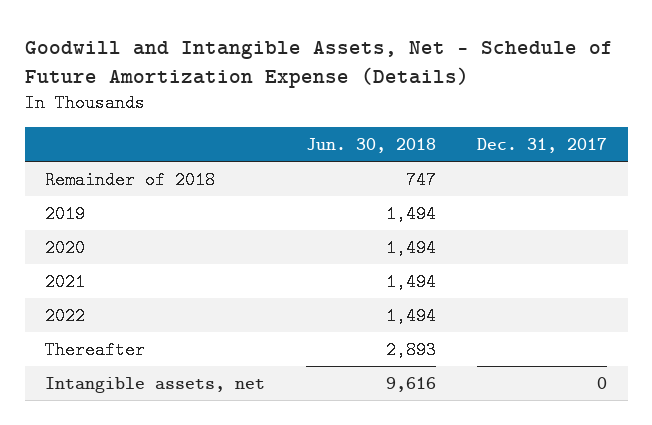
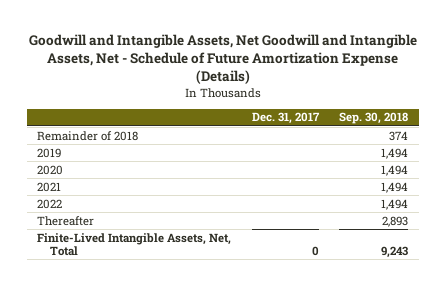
[24,40,613,89] Goodwill and Intangible Assets, Net - Schedule of Future Amortization Expense (Details) -> [28,34,417,85] Goodwill and Intangible Assets, Net Goodwill and Intangible Assets, Net - Schedule of Future Amortization Expense (Details)
[306,137,437,153] Jun. 30, 2018 -> none
none -> [339,112,409,125] Sep. 30, 2018
[45,376,266,393] Intangible assets, net -> [37,232,232,257] Finite-Lived Intangible Assets, Net, Total

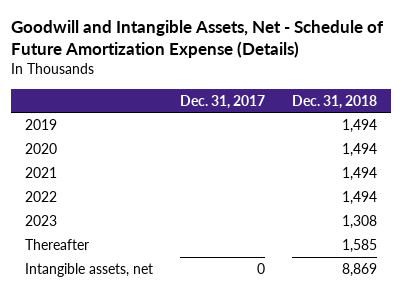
[28,34,417,85] Goodwill and Intangible Assets, Net Goodwill and Intangible Assets, Net - Schedule of Future Amortization Expense (Details) -> [11,20,385,59] Goodwill and Intangible Assets, Net - Schedule of Future Amortization Expense (Details)
[339,112,409,125] Sep. 30, 2018 -> none
none -> [292,94,378,109] Dec. 31, 2018
[37,130,139,141] Remainder of 2018 -> none
none -> [24,214,57,226] 2023
[37,232,232,257] Finite-Lived Intangible Assets, Net, Total -> [24,262,153,277] Intangible assets, net

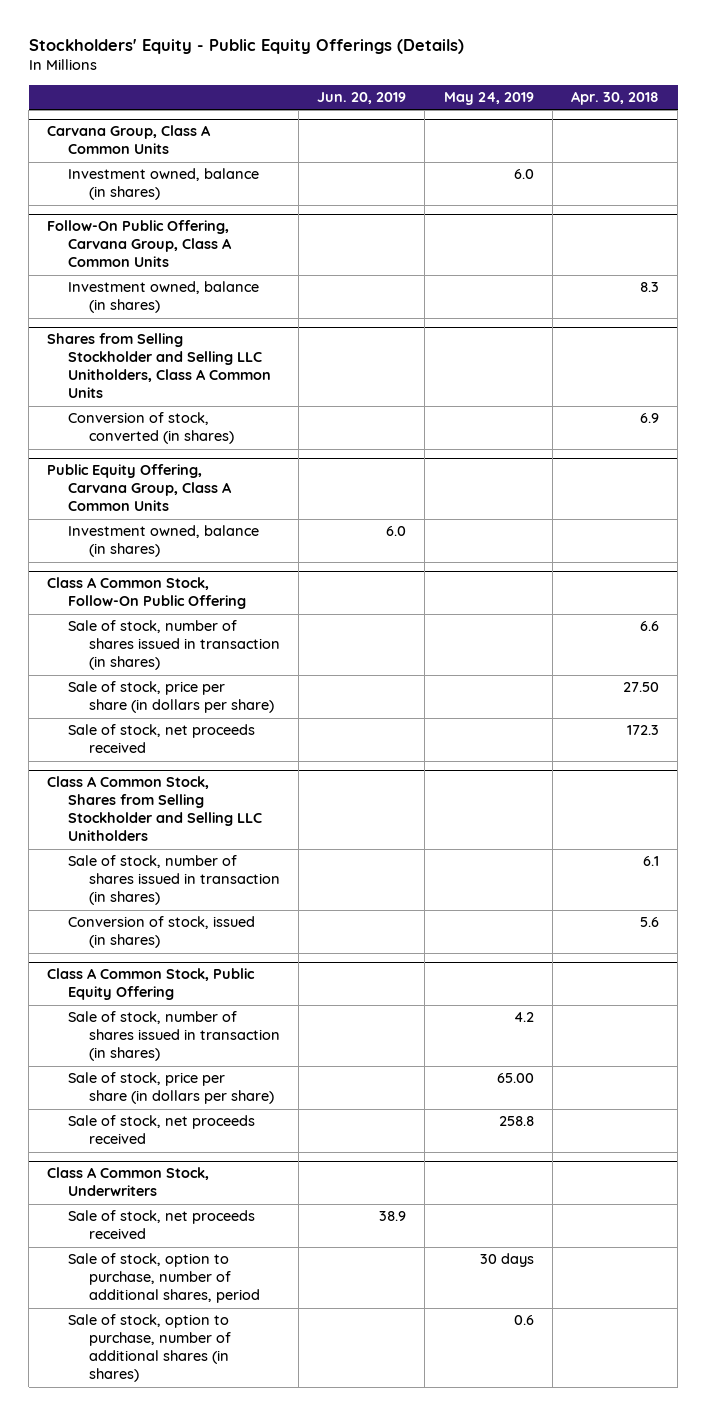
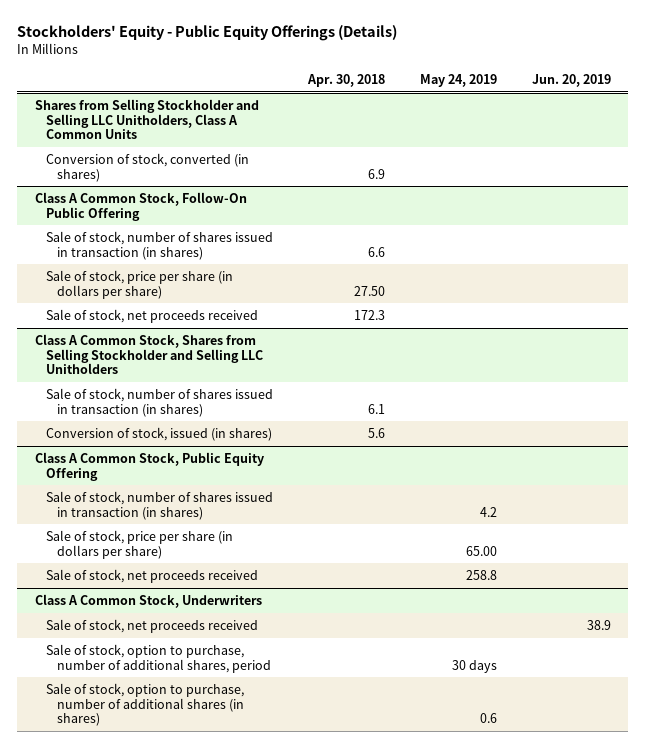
[47,125,212,155] Carvana Group, Class A Common Units -> none
[68,168,260,201] Investment owned, balance (in shares) -> none
[47,220,233,268] Follow-On Public Offering, Carvana Group, Class A Common Units -> none
[68,281,260,314] Investment owned, balance (in shares) -> none
[47,464,233,512] Public Equity Offering, Carvana Group, Class A Common Units -> none
[68,525,260,558] Investment owned, balance (in shares) -> none

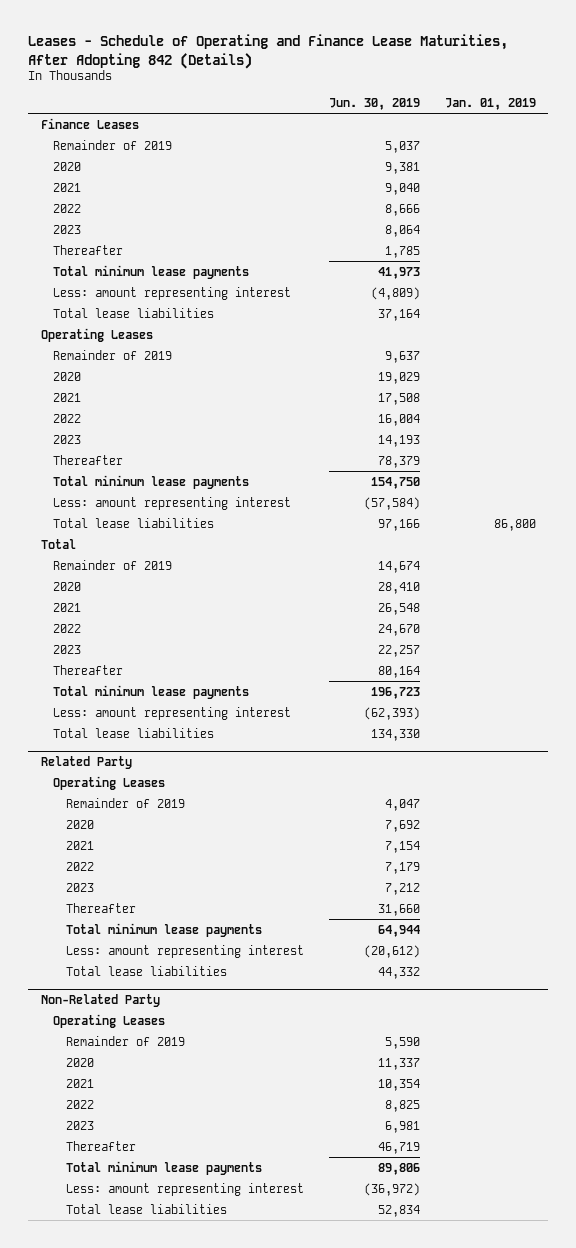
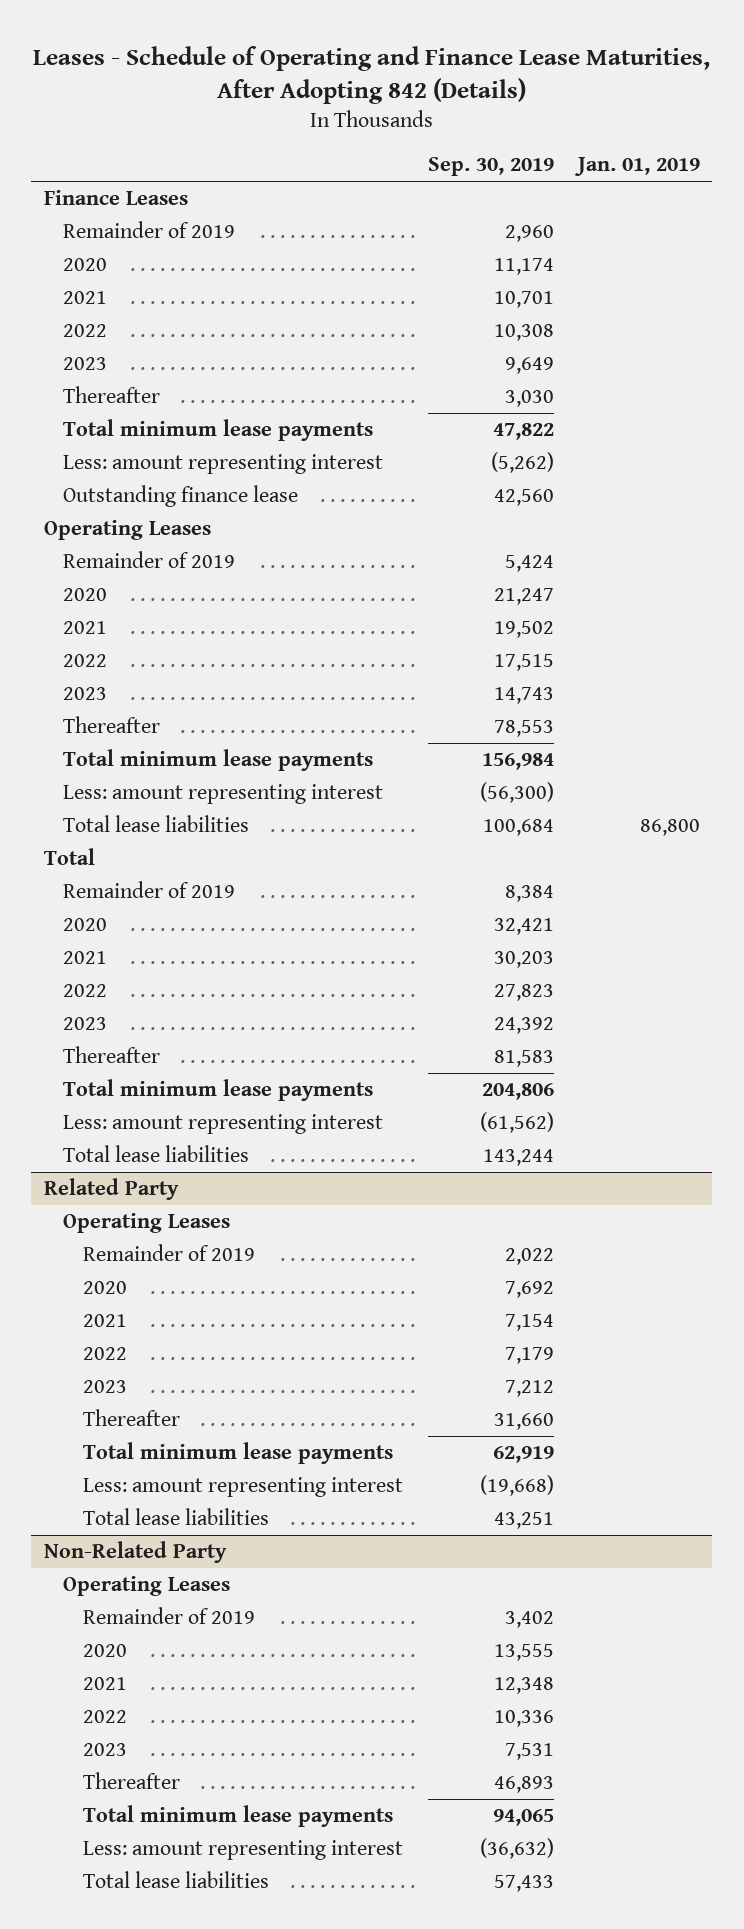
[328,97,420,110] Jun. 30, 2019 -> none
none -> [427,157,554,177] Sep. 30, 2019
[53,307,215,318] Total lease liabilities -> [63,485,299,508] Outstanding finance lease

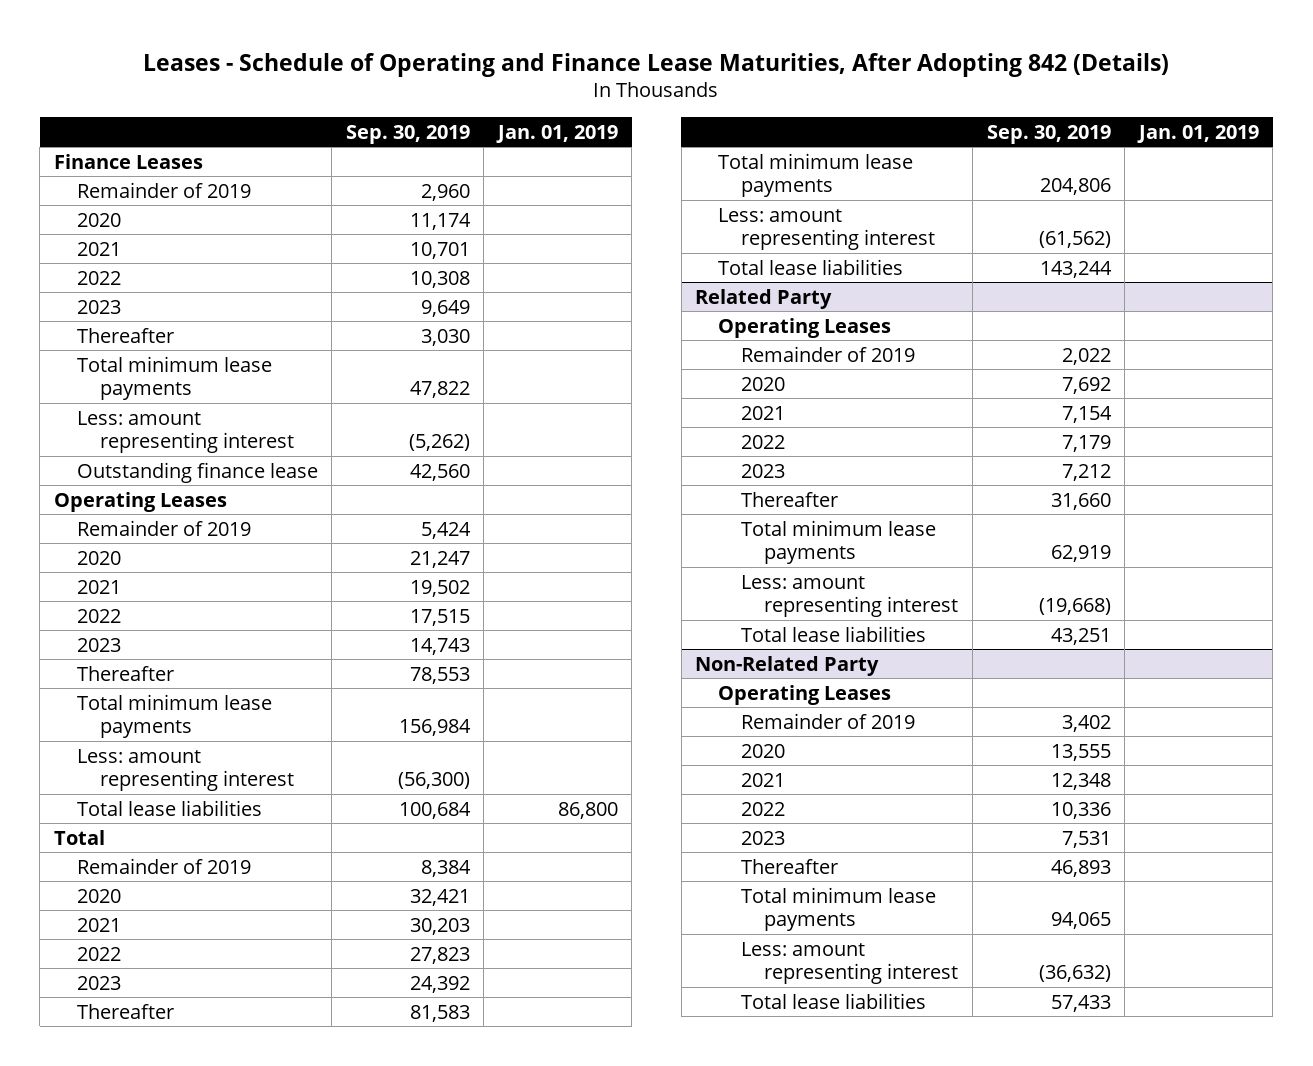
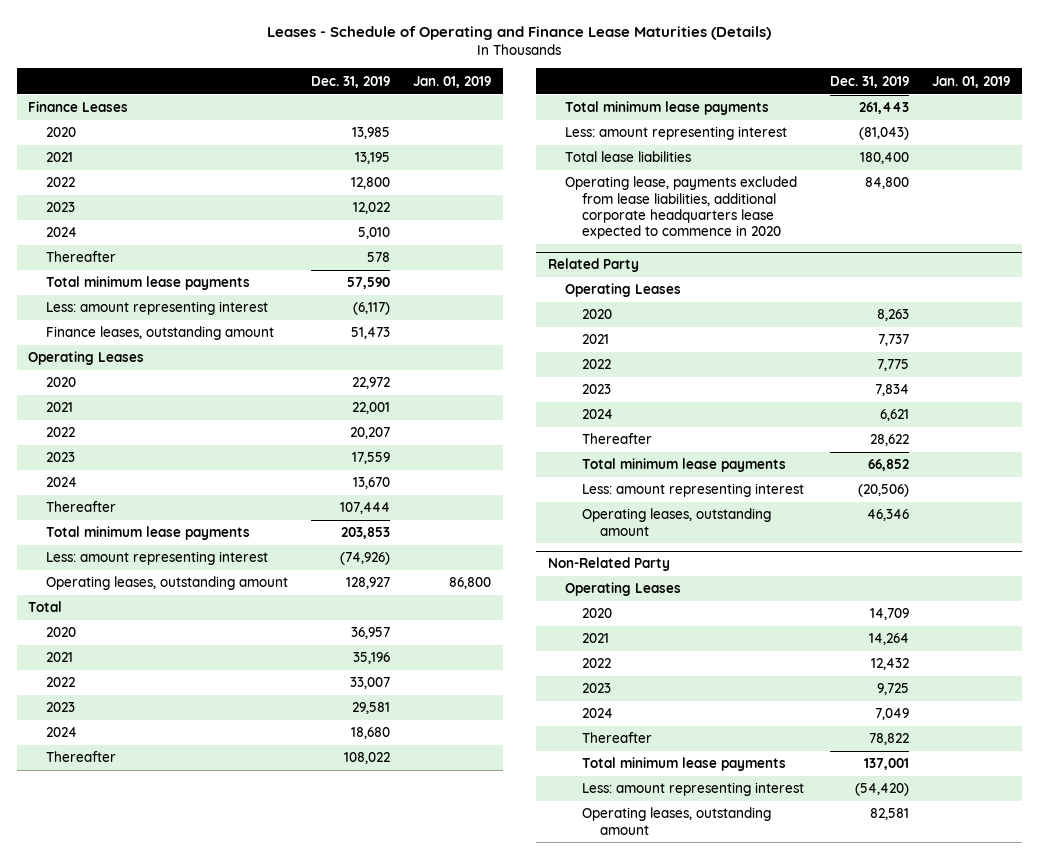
[143,52,1170,77] Leases - Schedule of Operating and Finance Lease Maturities, After Adopting 842 (Details) -> [267,26,772,41] Leases - Schedule of Operating and Finance Lease Maturities (Details)
[345,124,470,144] Sep. 30, 2019 -> none
none -> [310,75,390,88] Dec. 31, 2019
[76,181,251,198] Remainder of 2019 -> none
none -> [45,227,77,238] 2024
[76,461,318,483] Outstanding finance lease -> [45,326,274,341] Finance leases, outstanding amount
[76,519,251,536] Remainder of 2019 -> none
none -> [45,477,77,488] 2024
[76,799,262,816] Total lease liabilities -> [45,576,288,591] Operating leases, outstanding amount
[76,857,251,874] Remainder of 2019 -> none
none -> [45,727,77,738] 2024
none -> [565,176,798,240] Operating lease, payments excluded from lease liabilities, additional corporate headquarters lease expected to commence in 2020
[740,345,915,362] Remainder of 2019 -> none
none -> [582,409,614,420] 2024
[740,625,926,642] Total lease liabilities -> [582,508,772,536] Operating leases, outstanding amount
[740,712,915,729] Remainder of 2019 -> none
none -> [582,708,614,719] 2024
[740,992,926,1009] Total lease liabilities -> [582,807,772,835] Operating leases, outstanding amount

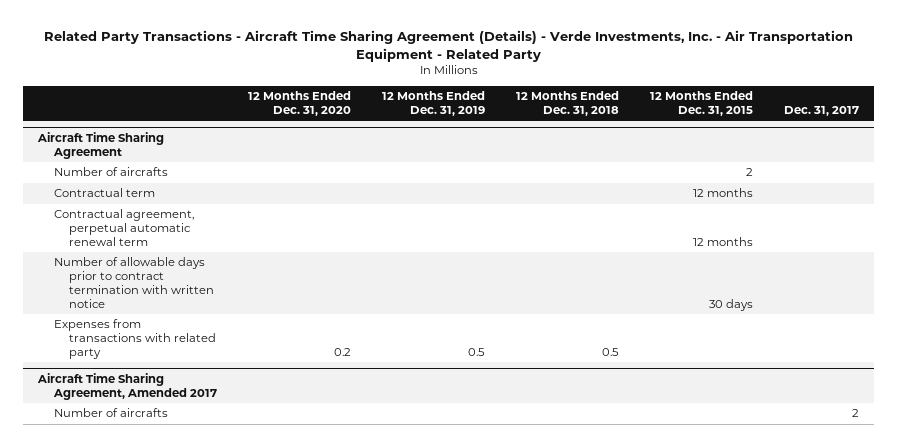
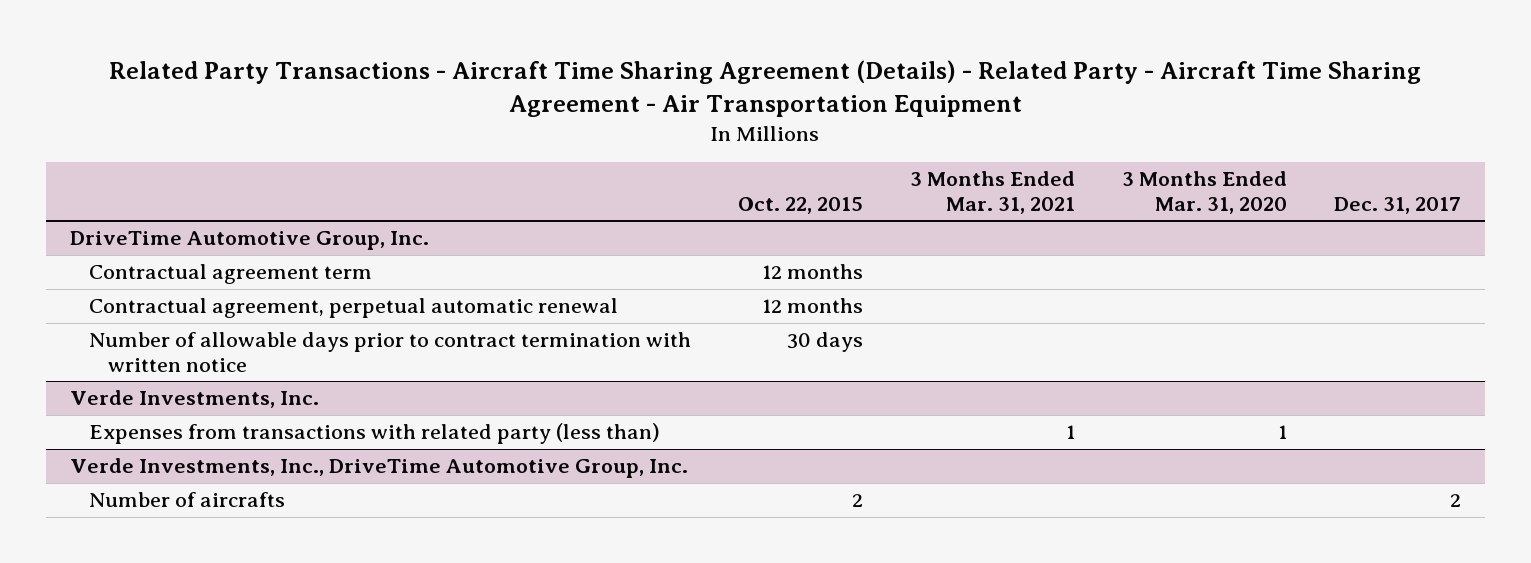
[43,29,853,62] Related Party Transactions - Aircraft Time Sharing Agreement (Details) - Verde Investments, Inc. - Air Transportation Equipment - Related Party -> [109,60,1422,118] Related Party Transactions - Aircraft Time Sharing Agreement (Details) - Related Party - Aircraft Time Sharing Agreement - Air Transportation Equipment
[247,91,351,117] 12 Months Ended Dec. 31, 2020 -> none
[381,91,485,117] 12 Months Ended Dec. 31, 2019 -> none
[515,91,619,117] 12 Months Ended Dec. 31, 2018 -> none
[649,91,753,117] 12 Months Ended Dec. 31, 2015 -> none
none -> [737,196,863,214] Oct. 22, 2015
none -> [909,171,1075,214] 3 Months Ended Mar. 31, 2021
none -> [1122,171,1288,214] 3 Months Ended Mar. 31, 2020
[37,132,165,160] Aircraft Time Sharing Agreement -> none
[53,167,168,177] Number of aircrafts -> none
[53,188,155,198] Contractual term -> none
[53,209,194,247] Contractual agreement, perpetual automatic renewal term -> none
[53,257,214,309] Number of allowable days prior to contract termination with written notice -> none
[53,319,216,360] Expenses from transactions with related party -> none
none -> [69,231,429,251] DriveTime Automotive Group, Inc.
none -> [88,264,372,285] Contractual agreement term
none -> [88,298,618,319] Contractual agreement, perpetual automatic renewal
none -> [88,332,691,372] Number of allowable days prior to contract termination with written notice
none -> [69,390,319,409] Verde Investments, Inc.
none -> [88,423,660,445] Expenses from transactions with related party (less than)
[37,373,217,401] Aircraft Time Sharing Agreement, Amended 2017 -> [69,458,688,479] Verde Investments, Inc., DriveTime Automotive Group, Inc.

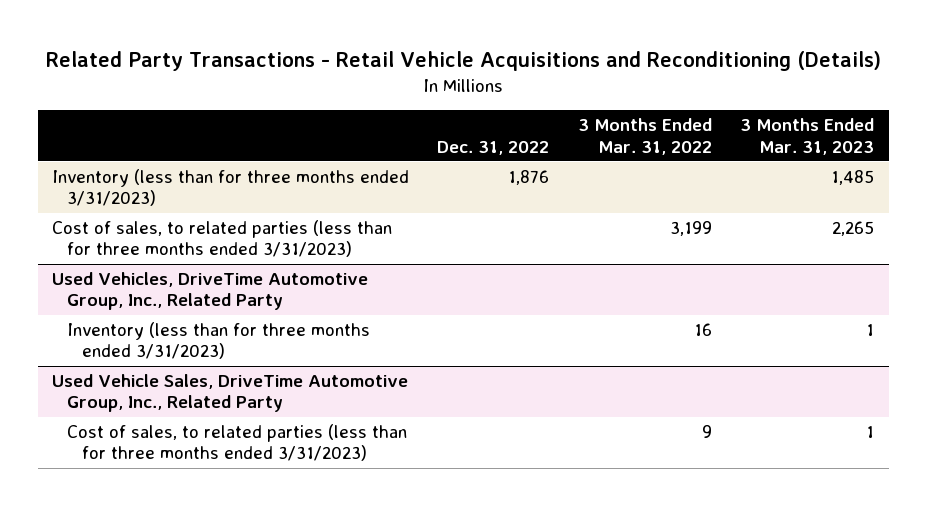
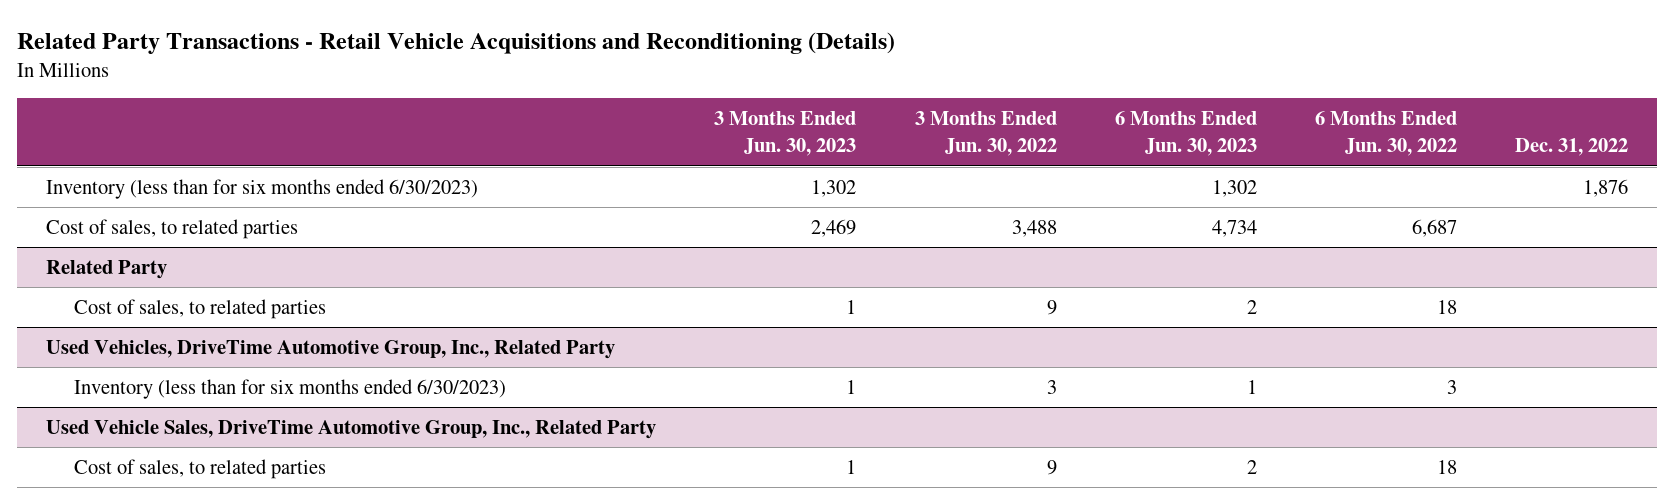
[577,117,712,155] 3 Months Ended Mar. 31, 2022 -> none
[740,117,875,155] 3 Months Ended Mar. 31, 2023 -> none
none -> [714,111,857,157] 3 Months Ended Jun. 30, 2023
none -> [914,111,1057,157] 3 Months Ended Jun. 30, 2022
none -> [1114,111,1257,157] 6 Months Ended Jun. 30, 2023
none -> [1314,111,1457,157] 6 Months Ended Jun. 30, 2022
[52,168,410,207] Inventory (less than for three months ended 3/31/2023) -> [46,179,479,200] Inventory (less than for six months ended 6/30/2023)
[52,219,393,258] Cost of sales, to related parties (less than for three months ended 3/31/2023) -> [46,219,299,240] Cost of sales, to related parties
none -> [46,260,168,280] Related Party
none -> [74,299,327,320] Cost of sales, to related parties
[67,321,371,360] Inventory (less than for three months ended 3/31/2023) -> [74,379,507,400] Inventory (less than for six months ended 6/30/2023)
[67,423,408,462] Cost of sales, to related parties (less than for three months ended 3/31/2023) -> [74,459,327,480] Cost of sales, to related parties

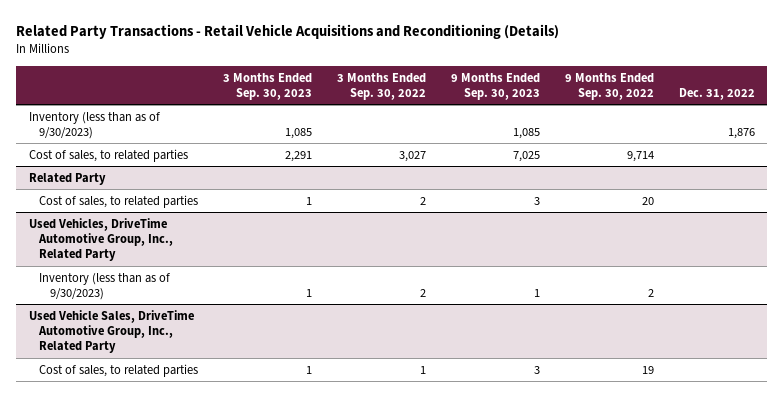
[714,111,857,157] 3 Months Ended Jun. 30, 2023 -> none
[914,111,1057,157] 3 Months Ended Jun. 30, 2022 -> none
[1114,111,1257,157] 6 Months Ended Jun. 30, 2023 -> none
[1314,111,1457,157] 6 Months Ended Jun. 30, 2022 -> none
none -> [223,72,313,101] 3 Months Ended Sep. 30, 2023
none -> [337,72,427,101] 3 Months Ended Sep. 30, 2022
none -> [451,72,541,101] 9 Months Ended Sep. 30, 2023
none -> [564,72,654,101] 9 Months Ended Sep. 30, 2022
[46,179,479,200] Inventory (less than for six months ended 6/30/2023) -> [28,111,160,139] Inventory (less than as of 9/30/2023)
[74,379,507,400] Inventory (less than for six months ended 6/30/2023) -> [39,272,171,300] Inventory (less than as of 9/30/2023)

